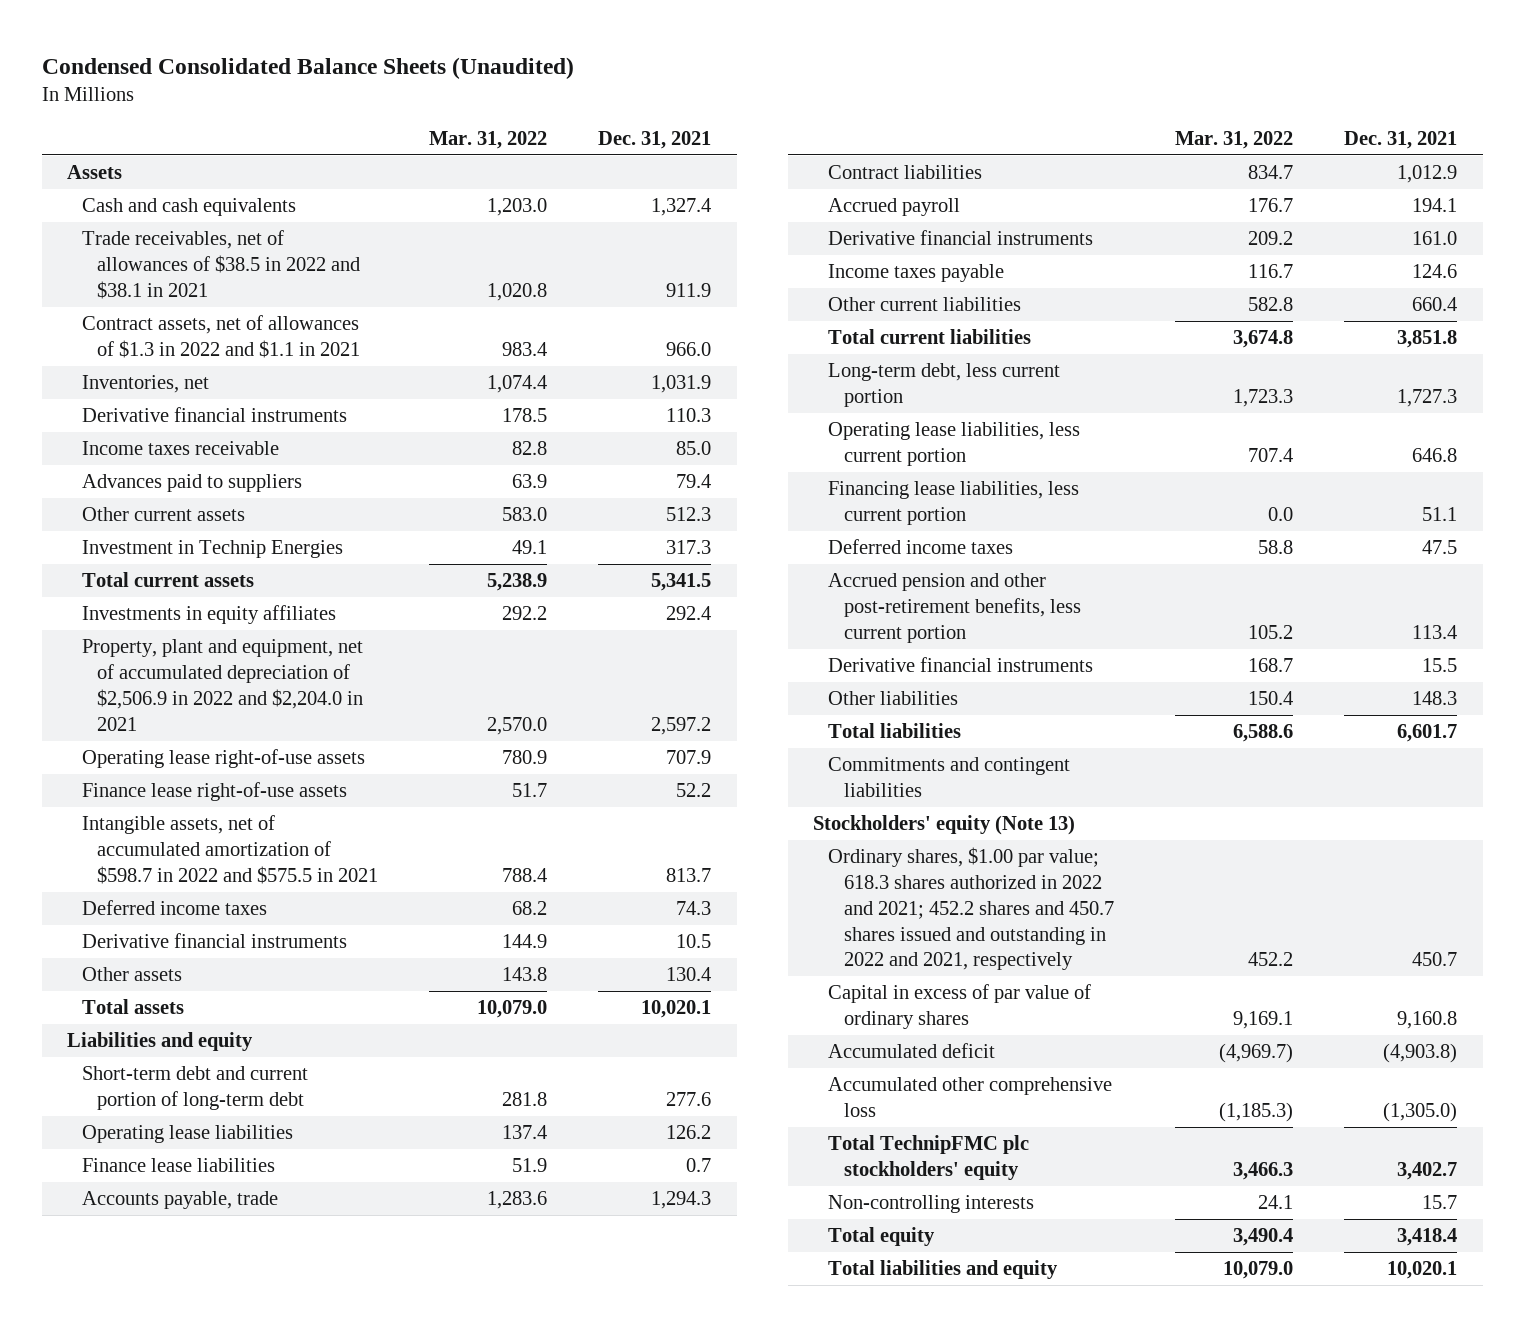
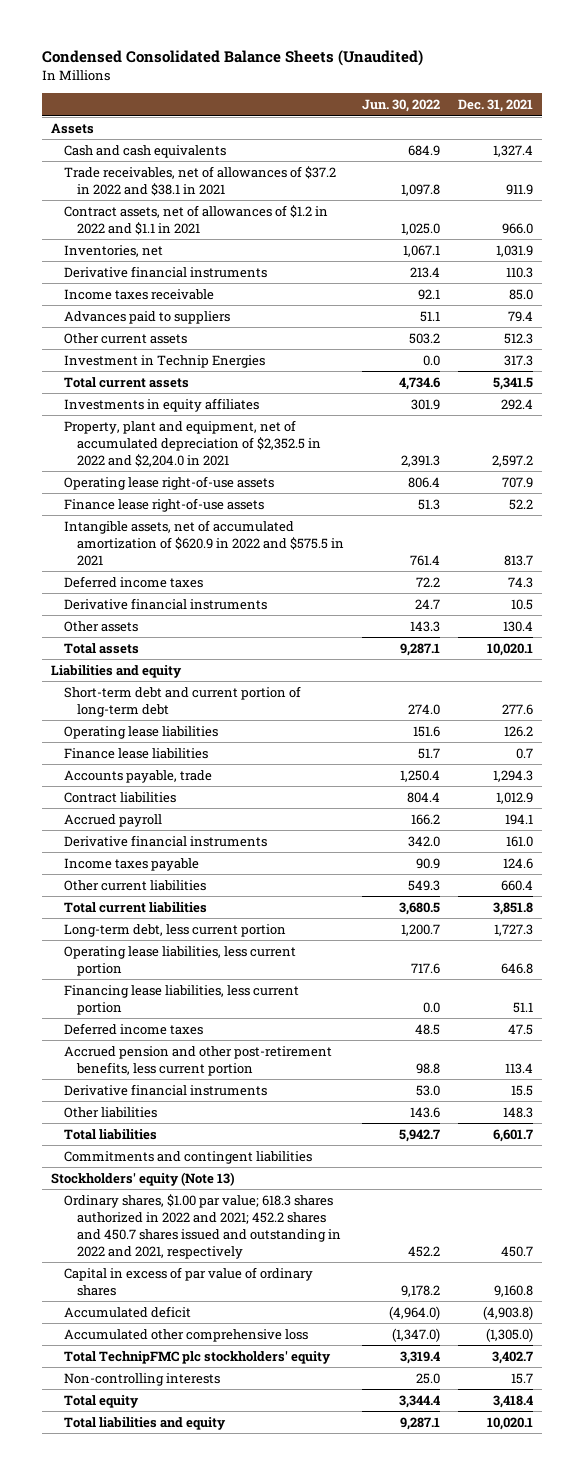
[429,130,548,149] Mar. 31, 2022 -> none
none -> [362,99,441,113] Jun. 30, 2022
[82,230,361,299] Trade receivables, net of allowances of $38.5 in 2022 and $38.1 in 2021 -> [63,165,336,196] Trade receivables, net of allowances of $37.2 in 2022 and $38.1 in 2021
[82,315,361,359] Contract assets, net of allowances of $1.3 in 2022 and $1.1 in 2021 -> [63,204,328,235] Contract assets, net of allowances of $1.2 in 2022 and $1.1 in 2021
[82,639,364,731] Property, plant and equipment, net of accumulated depreciation of $2,506.9 in 2022 and $2,204.0 in 2021 -> [63,419,322,467] Property, plant and equipment, net of accumulated depreciation of $2,352.5 in 2022 and $2,204.0 in 2021
[82,815,379,884] Intangible assets, net of accumulated amortization of $598.7 in 2022 and $575.5 in 2021 -> [63,519,345,566] Intangible assets, net of accumulated amortization of $620.9 in 2022 and $575.5 in 2021

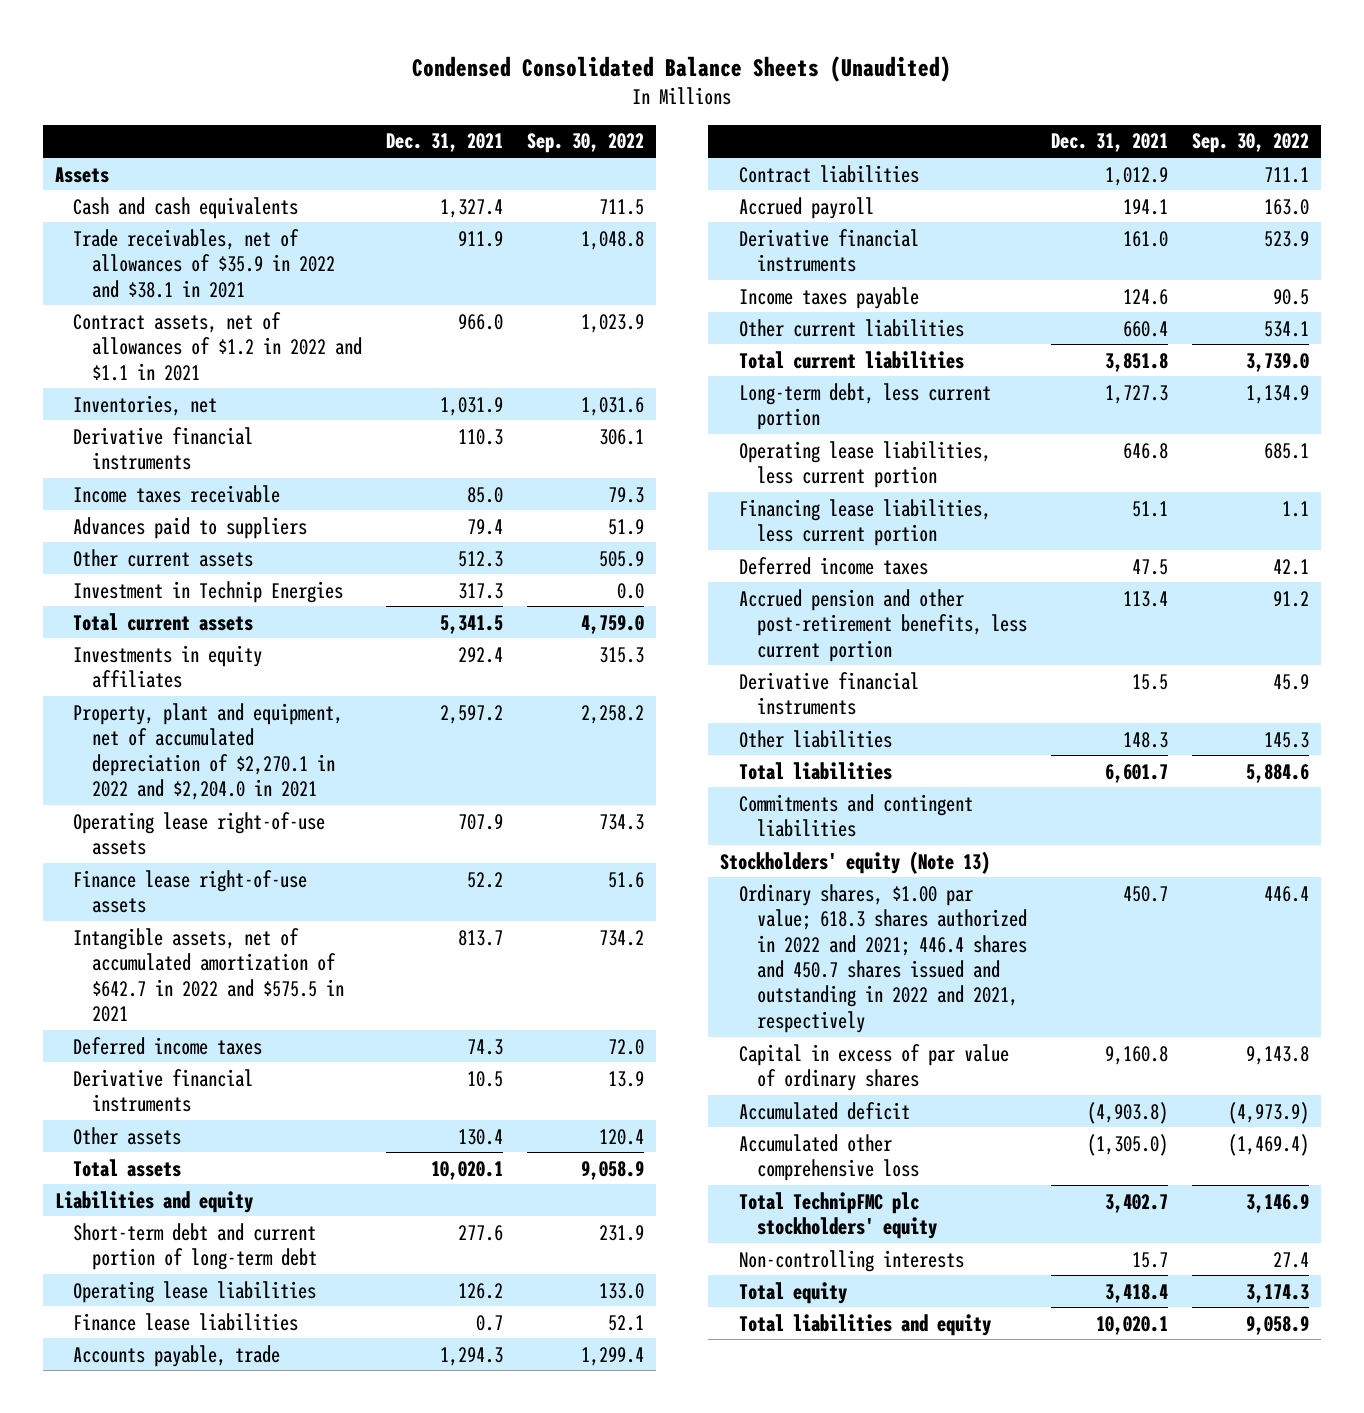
[362,99,441,113] Jun. 30, 2022 -> none
none -> [526,133,644,154] Sep. 30, 2022
[63,165,336,196] Trade receivables, net of allowances of $37.2 in 2022 and $38.1 in 2021 -> [73,228,335,298] Trade receivables, net of allowances of $35.9 in 2022 and $38.1 in 2021
[63,419,322,467] Property, plant and equipment, net of accumulated depreciation of $2,352.5 in 2022 and $2,204.0 in 2021 -> [73,702,344,801] Property, plant and equipment, net of accumulated depreciation of $2,270.1 in 2022 and $2,204.0 in 2021
[63,519,345,566] Intangible assets, net of accumulated amortization of $620.9 in 2022 and $575.5 in 2021 -> [73,927,344,1023] Intangible assets, net of accumulated amortization of $642.7 in 2022 and $575.5 in 2021
[63,1193,342,1259] Ordinary shares, $1.00 par value; 618.3 shares authorized in 2022 and 2021; 452.2 shares and 450.7 shares issued and outstanding in 2022 and 2021, respectively -> [738,883,1028,1033] Ordinary shares, $1.00 par value; 618.3 shares authorized in 2022 and 2021; 446.4 shares and 450.7 shares issued and outstanding in 2022 and 2021, respectively

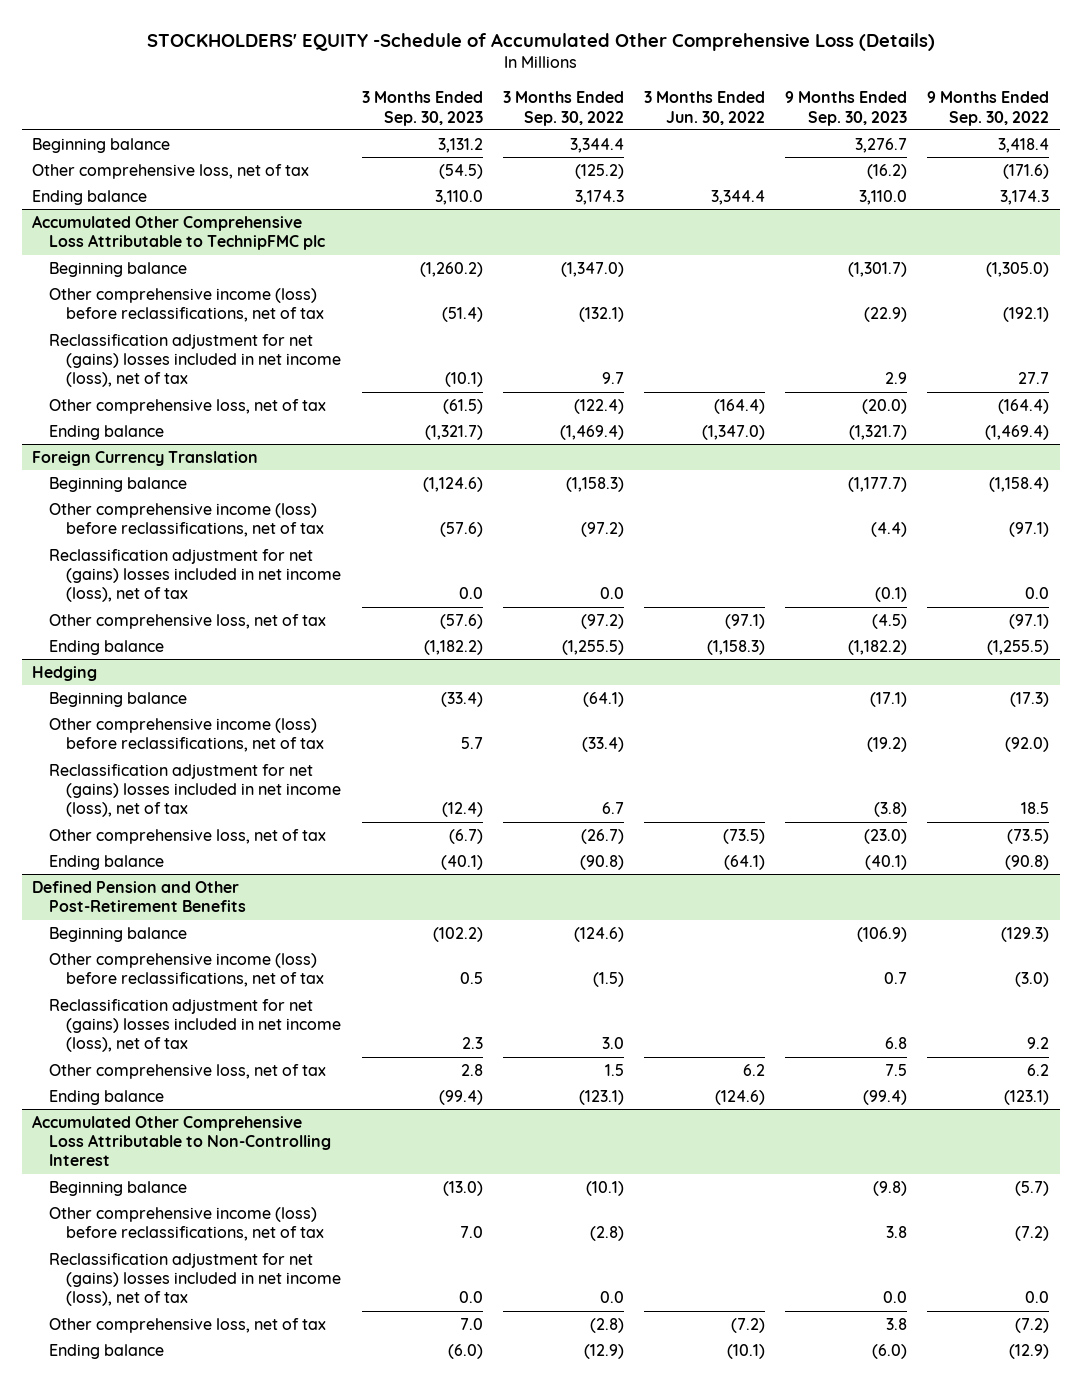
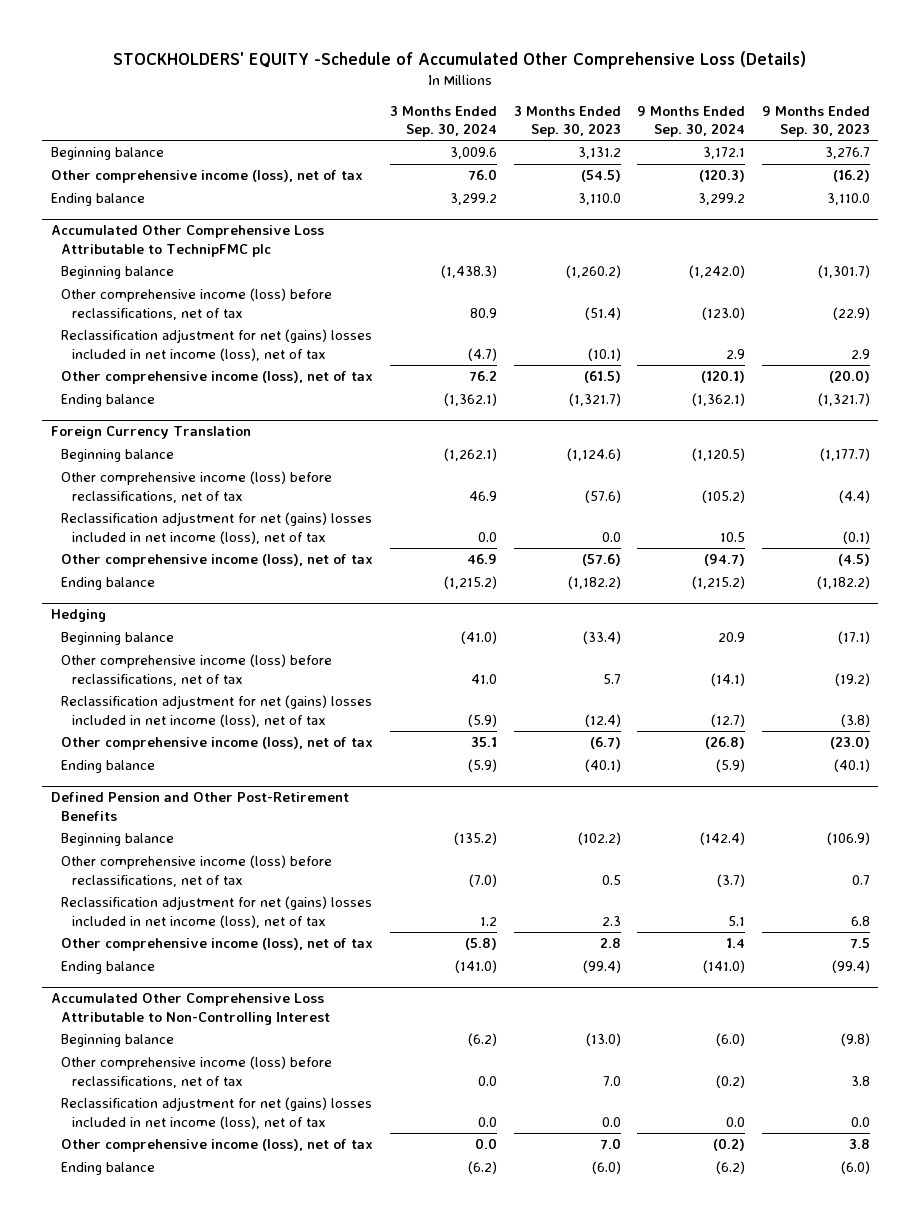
[502,91,624,126] 3 Months Ended Sep. 30, 2022 -> none
[644,91,766,125] 3 Months Ended Jun. 30, 2022 -> none
[927,91,1050,126] 9 Months Ended Sep. 30, 2022 -> none
none -> [389,105,497,138] 3 Months Ended Sep. 30, 2024
none -> [637,105,746,138] 9 Months Ended Sep. 30, 2024
[31,163,309,179] Other comprehensive loss, net of tax -> [50,170,363,184] Other comprehensive income (loss), net of tax
[49,398,327,414] Other comprehensive loss, net of tax -> [61,371,374,385] Other comprehensive income (loss), net of tax
[49,613,327,629] Other comprehensive loss, net of tax -> [61,554,374,568] Other comprehensive income (loss), net of tax
[49,828,327,844] Other comprehensive loss, net of tax -> [61,737,374,751] Other comprehensive income (loss), net of tax
[49,1063,327,1079] Other comprehensive loss, net of tax -> [61,938,374,952] Other comprehensive income (loss), net of tax
[49,1317,327,1333] Other comprehensive loss, net of tax -> [61,1139,374,1153] Other comprehensive income (loss), net of tax

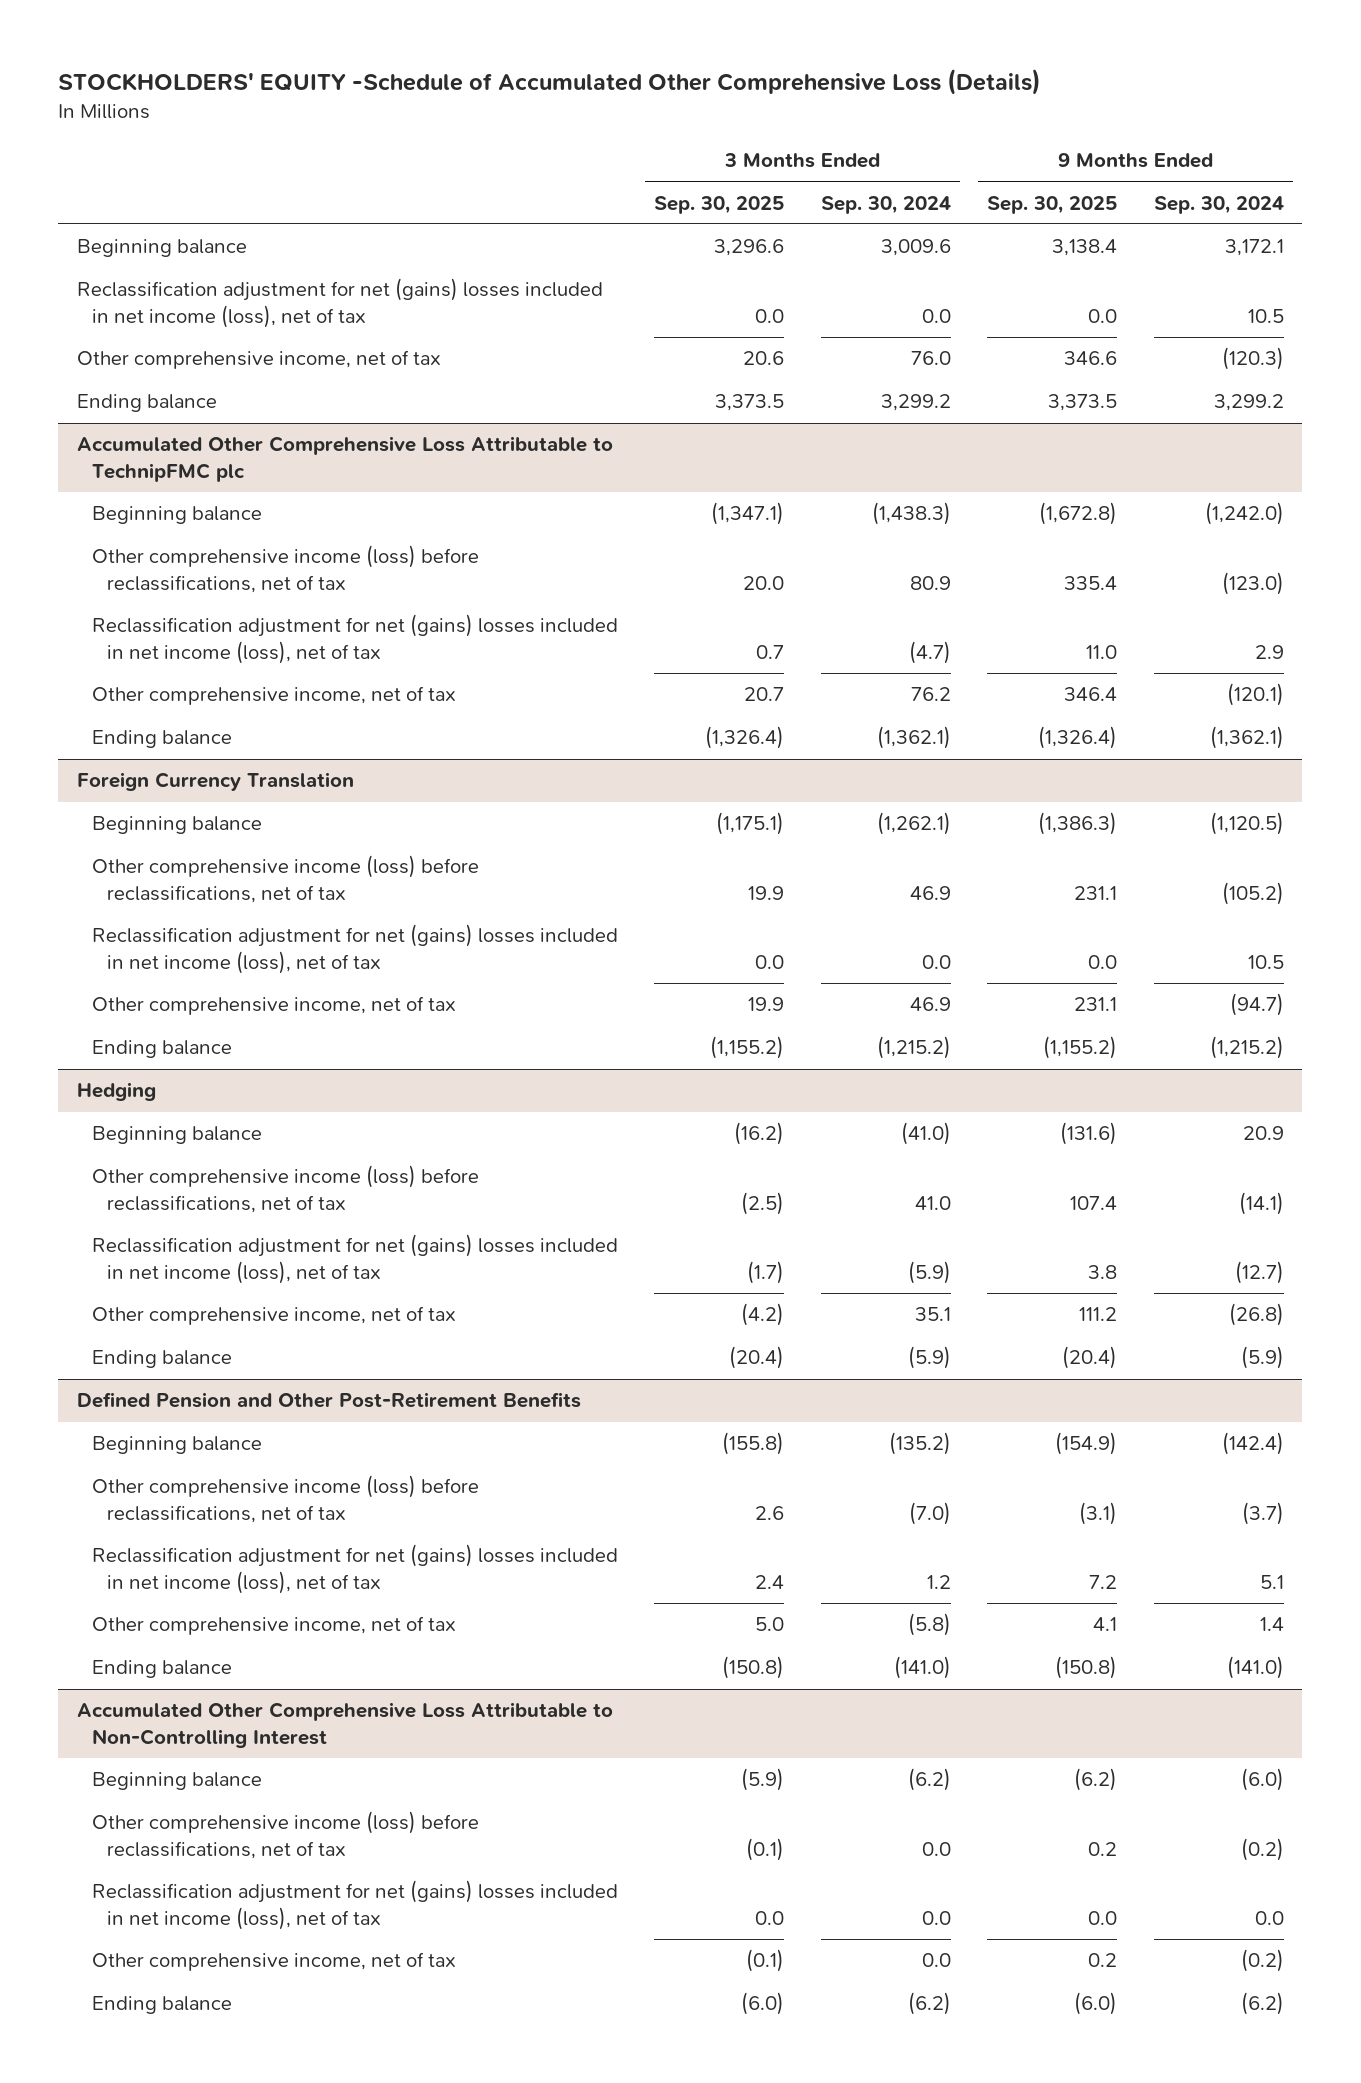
[513,105,621,138] 3 Months Ended Sep. 30, 2023 -> none
[761,105,870,138] 9 Months Ended Sep. 30, 2023 -> none
none -> [654,195,785,214] Sep. 30, 2025
none -> [987,195,1118,214] Sep. 30, 2025
none -> [76,278,603,329] Reclassification adjustment for net (gains) losses included in net income (loss), net of tax
[50,170,363,184] Other comprehensive income (loss), net of tax -> [76,350,441,370] Other comprehensive income, net of tax
[61,371,374,385] Other comprehensive income (loss), net of tax -> [91,686,456,706] Other comprehensive income, net of tax
[61,554,374,568] Other comprehensive income (loss), net of tax -> [91,996,456,1016] Other comprehensive income, net of tax
[61,737,374,751] Other comprehensive income (loss), net of tax -> [91,1306,456,1326] Other comprehensive income, net of tax
[61,938,374,952] Other comprehensive income (loss), net of tax -> [91,1616,456,1636] Other comprehensive income, net of tax
[61,1139,374,1153] Other comprehensive income (loss), net of tax -> [91,1952,456,1972] Other comprehensive income, net of tax

